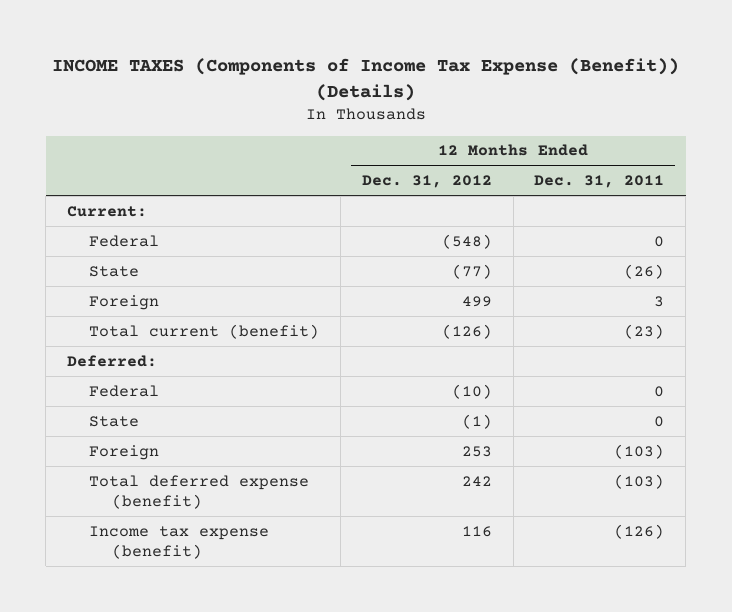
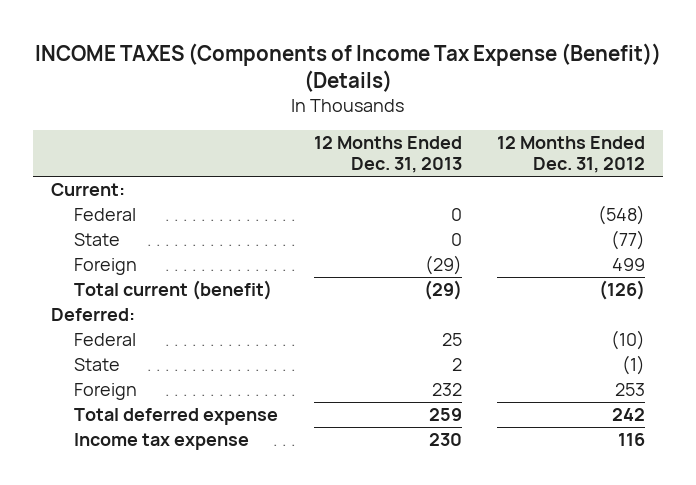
[534,175,665,189] Dec. 31, 2011 -> none
none -> [313,136,462,174] 12 Months Ended Dec. 31, 2013
[89,474,310,509] Total deferred expense (benefit) -> [74,408,279,426] Total deferred expense
[89,525,270,559] Income tax expense (benefit) -> [74,433,250,451] Income tax expense

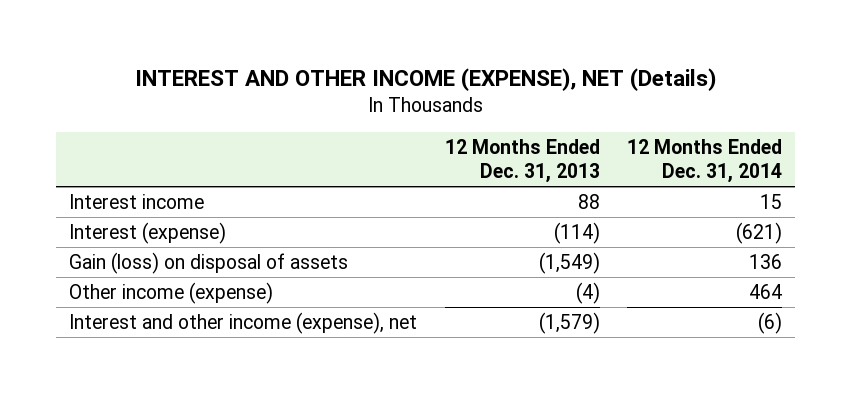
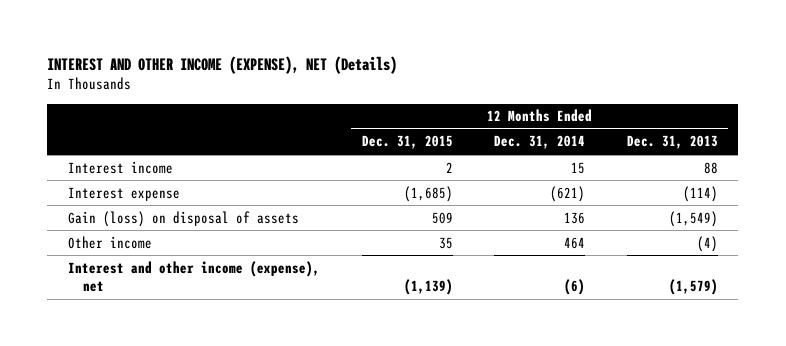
none -> [361,135,453,150] Dec. 31, 2015
[69,221,227,244] Interest (expense) -> [68,186,181,201] Interest expense
[69,281,274,304] Other income (expense) -> [68,235,153,249] Other income

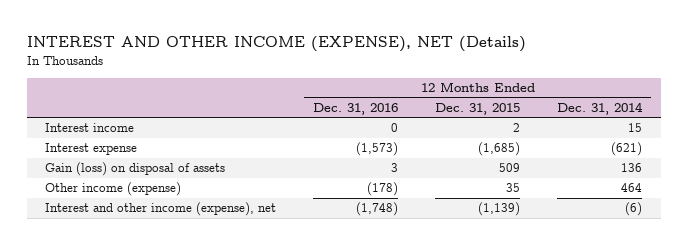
[626,135,718,150] Dec. 31, 2013 -> none
none -> [313,102,399,115] Dec. 31, 2016
[68,235,153,249] Other income -> [45,182,182,197] Other income (expense)

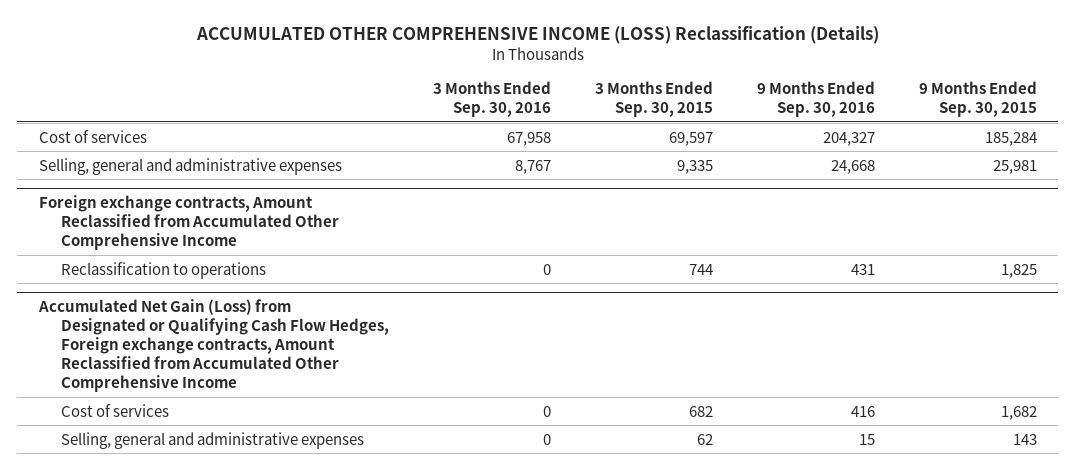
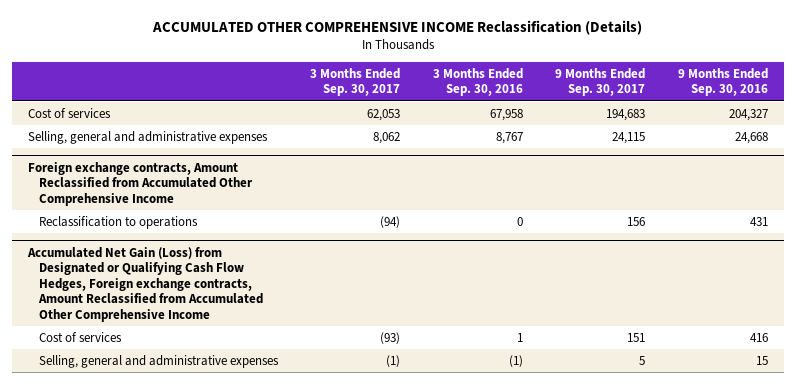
[195,25,879,44] ACCUMULATED OTHER COMPREHENSIVE INCOME (LOSS) Reclassification (Details) -> [152,19,643,35] ACCUMULATED OTHER COMPREHENSIVE INCOME Reclassification (Details)
[594,81,713,118] 3 Months Ended Sep. 30, 2015 -> none
[918,81,1037,118] 9 Months Ended Sep. 30, 2015 -> none
none -> [310,67,401,97] 3 Months Ended Sep. 30, 2017
none -> [555,67,646,97] 9 Months Ended Sep. 30, 2017
[542,405,551,417] 0 -> [516,332,523,342] 1
[542,433,551,445] 0 -> [508,354,523,367] (1)

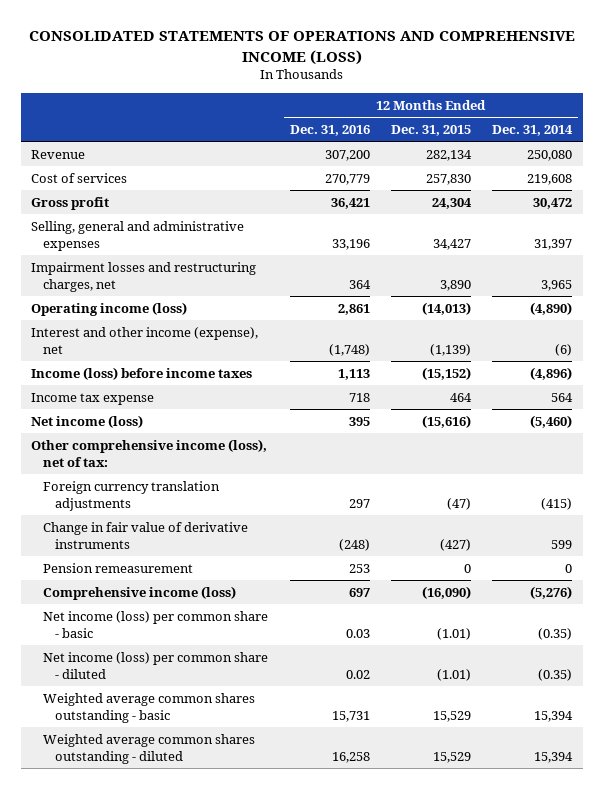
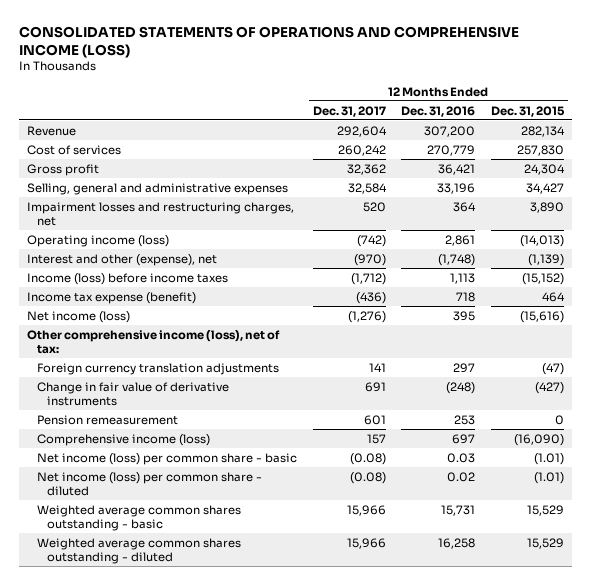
[492,125,574,137] Dec. 31, 2014 -> none
none -> [312,105,386,117] Dec. 31, 2017
[31,326,259,355] Interest and other income (expense), net -> [26,253,217,266] Interest and other (expense), net
[31,392,155,405] Income tax expense -> [26,291,196,304] Income tax expense (benefit)

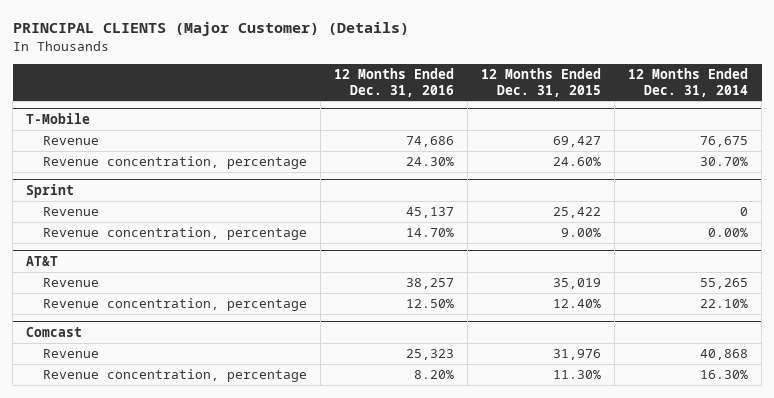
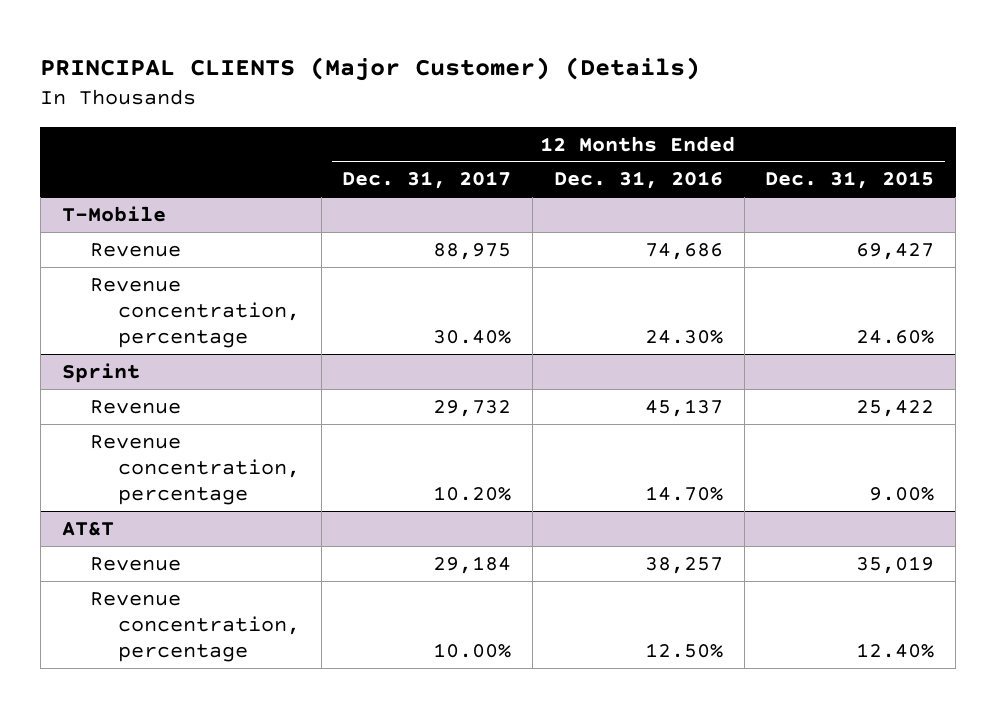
[628,68,749,97] 12 Months Ended Dec. 31, 2014 -> none
none -> [342,171,512,190] Dec. 31, 2017
[26,326,83,337] Comcast -> none
[43,349,100,359] Revenue -> none
[43,369,308,383] Revenue concentration, percentage -> none

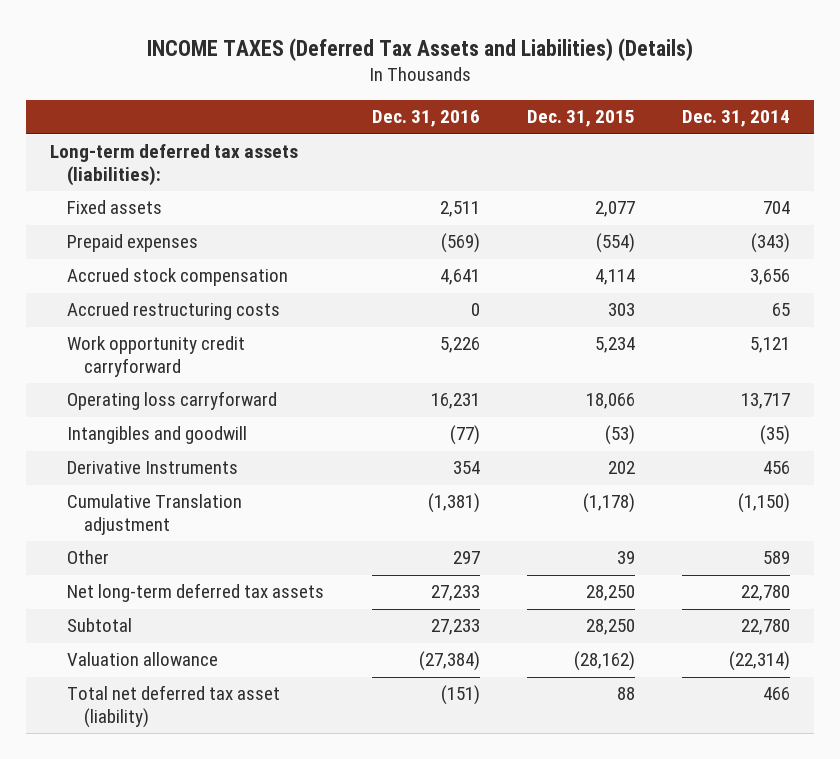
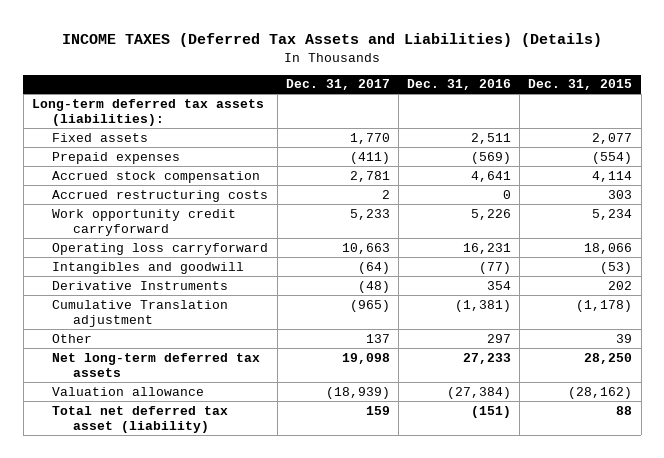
[682,110,791,128] Dec. 31, 2014 -> none
none -> [285,79,390,91] Dec. 31, 2017
[67,618,133,633] Subtotal -> none

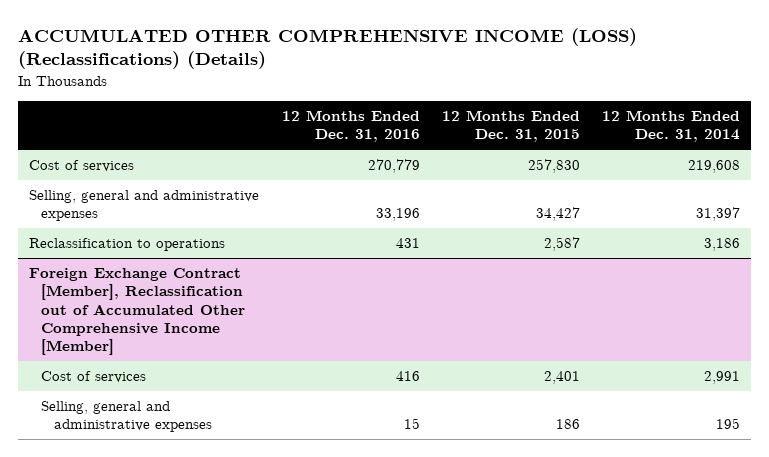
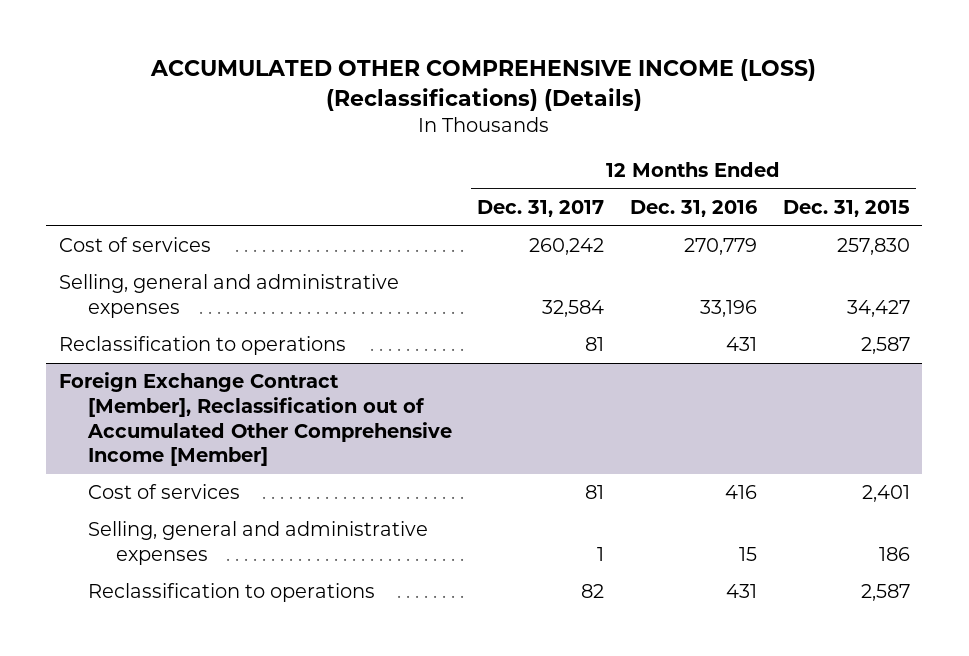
[602,110,741,143] 12 Months Ended Dec. 31, 2014 -> none
none -> [477,199,605,217] Dec. 31, 2017
none -> [87,583,375,603] Reclassification to operations

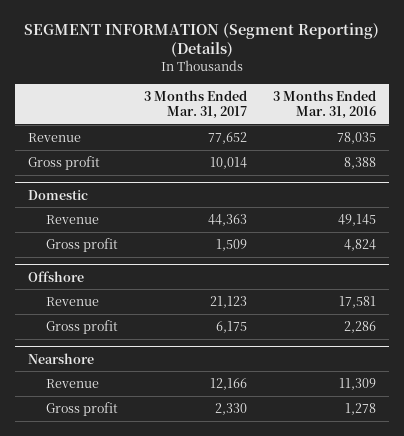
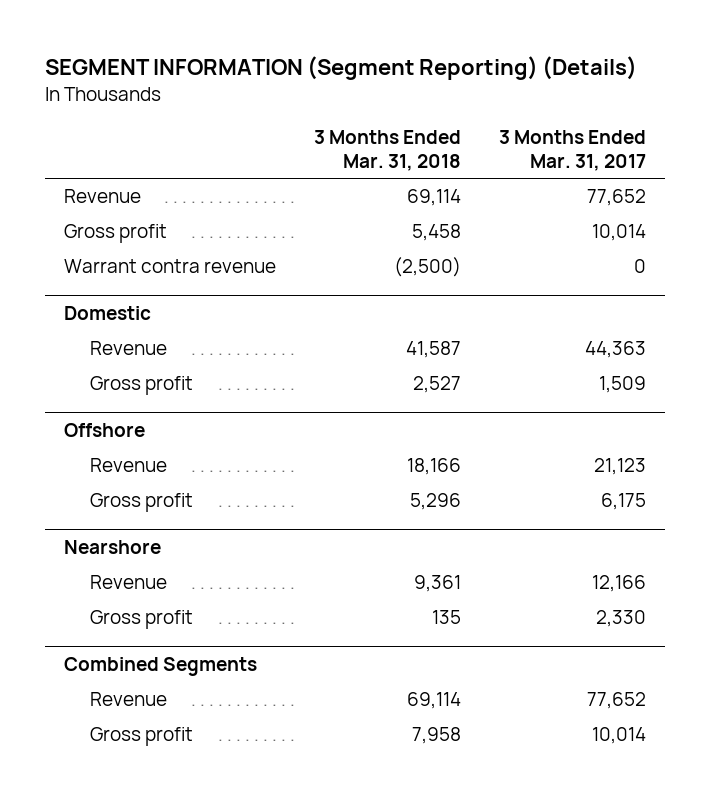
[272,89,376,120] 3 Months Ended Mar. 31, 2016 -> none
none -> [313,130,461,171] 3 Months Ended Mar. 31, 2018
none -> [64,259,277,274] Warrant contra revenue
none -> [64,657,258,677] Combined Segments
none -> [90,692,168,707] Revenue
none -> [90,727,194,747] Gross profit

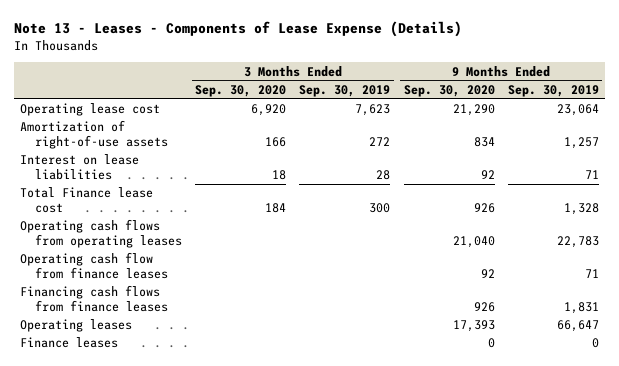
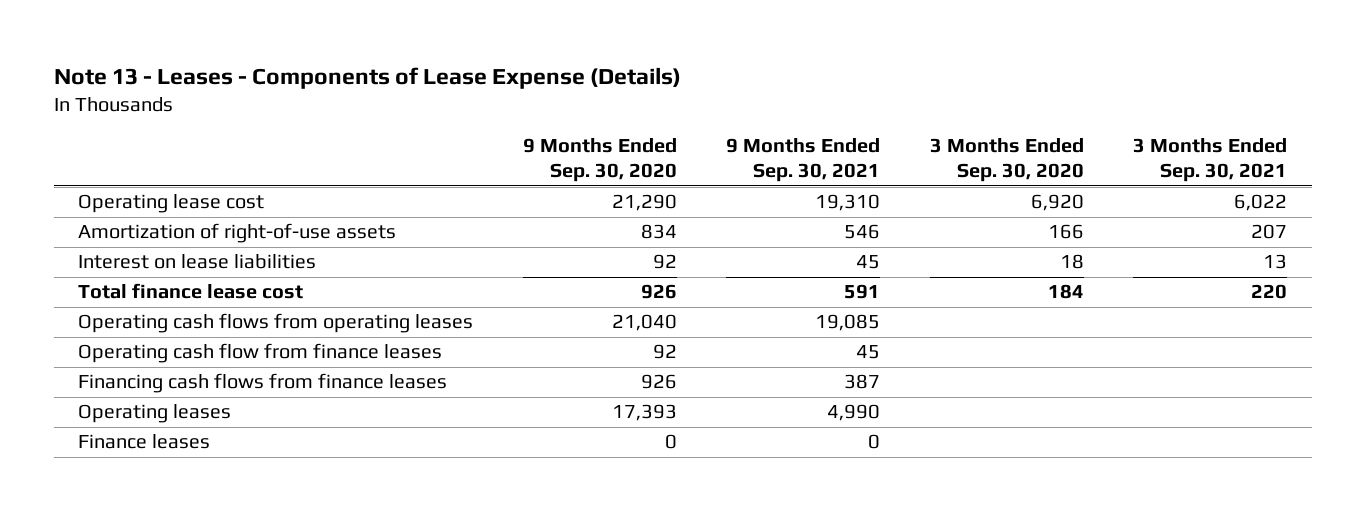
[299,84,391,97] Sep. 30, 2019 -> none
[507,84,599,97] Sep. 30, 2019 -> none
none -> [726,138,881,183] 9 Months Ended Sep. 30, 2021
none -> [1133,138,1288,183] 3 Months Ended Sep. 30, 2021
[20,187,154,214] Total Finance lease cost -> [78,283,304,300] Total finance lease cost

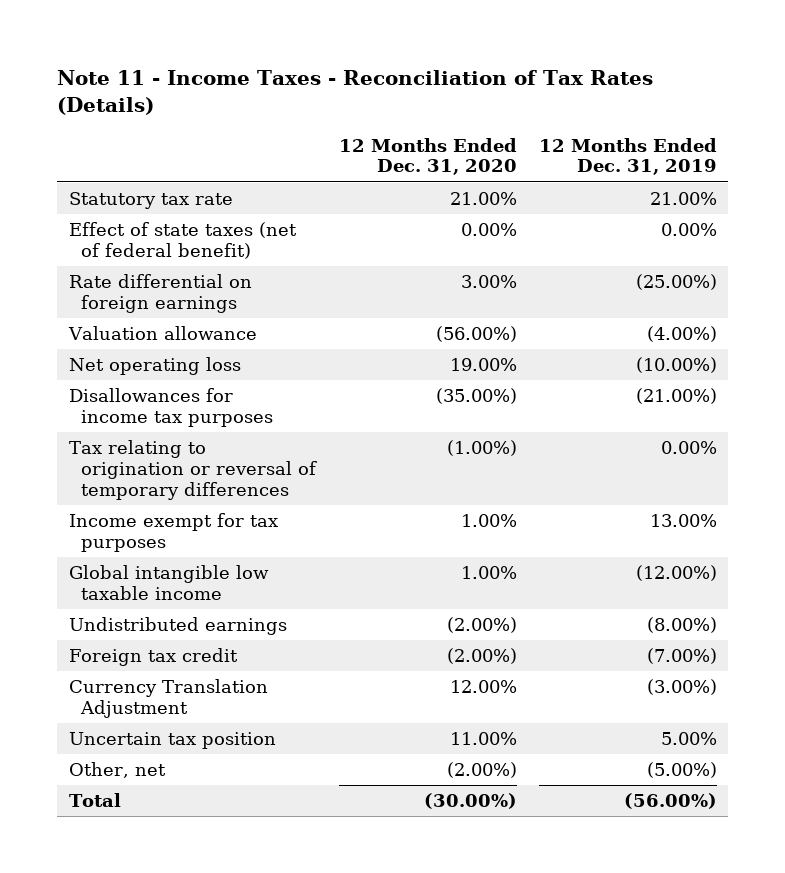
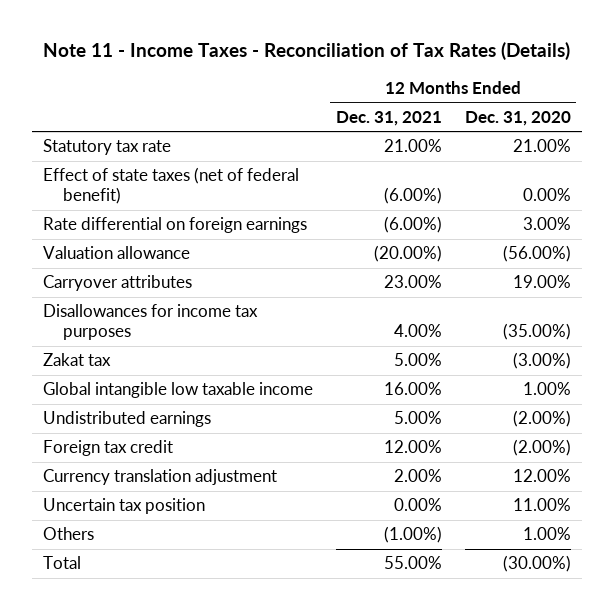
[538,137,717,176] 12 Months Ended Dec. 31, 2019 -> none
none -> [335,110,442,126] Dec. 31, 2021
[68,357,241,376] Net operating loss -> [43,275,193,292] Carryover attributes
[68,440,318,500] Tax relating to origination or reversal of temporary differences -> none
[68,513,278,553] Income exempt for tax purposes -> none
none -> [43,353,112,367] Zakat tax
[68,679,268,719] Currency Translation Adjustment -> [43,469,278,486] Currency translation adjustment
[68,762,166,779] Other, net -> [43,527,95,541] Others
[446,762,517,779] (2.00%) -> [522,527,571,541] 1.00%

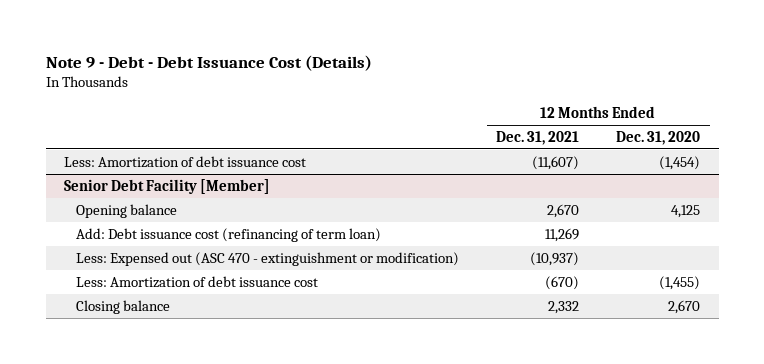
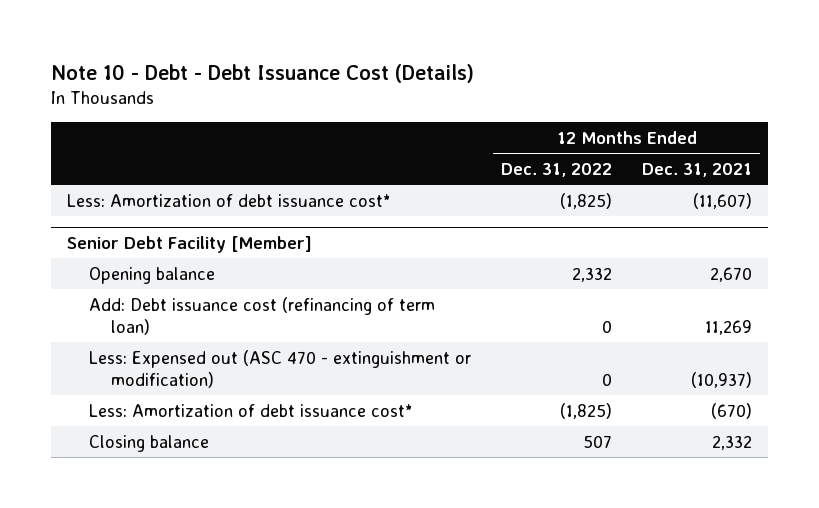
[45,54,372,71] Note 9 - Debt - Debt Issuance Cost (Details) -> [51,63,475,83] Note 10 - Debt - Debt Issuance Cost (Details)
[616,130,701,145] Dec. 31, 2020 -> none
none -> [501,162,613,177] Dec. 31, 2022
[64,155,307,168] Less: Amortization of debt issuance cost -> [66,193,391,207] Less: Amortization of debt issuance cost*
[75,275,318,288] Less: Amortization of debt issuance cost -> [88,403,413,417] Less: Amortization of debt issuance cost*

